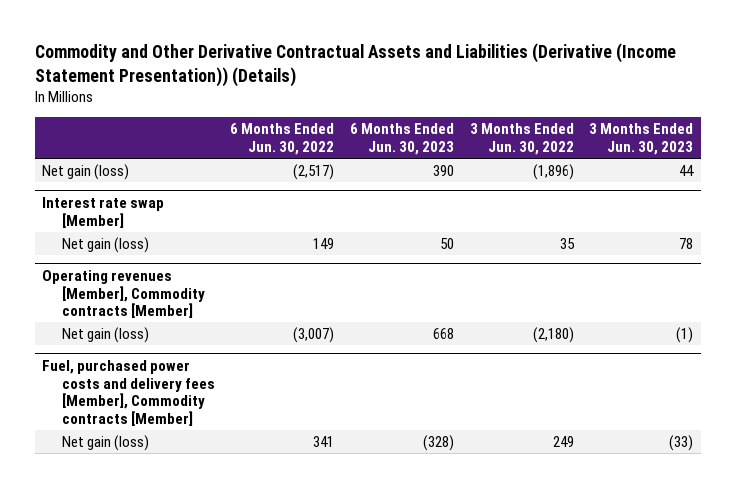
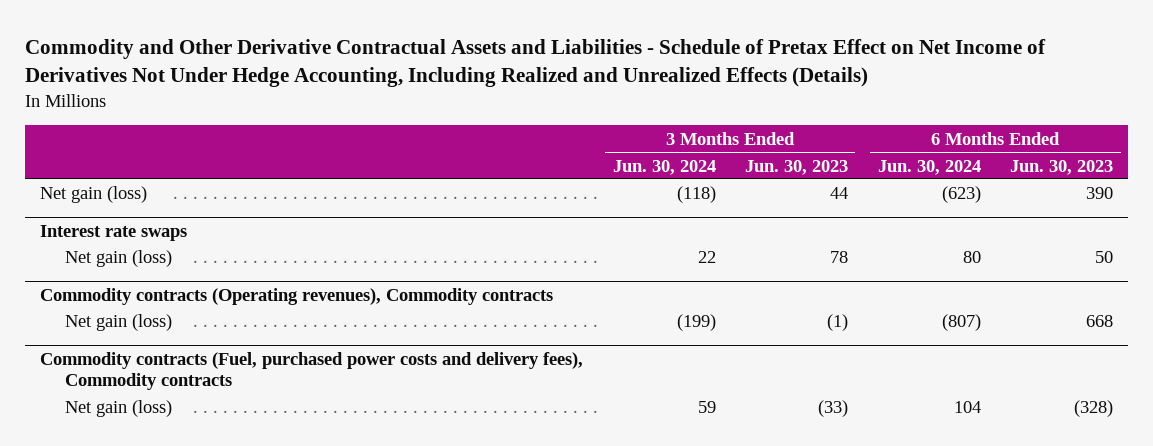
[34,43,676,87] Commodity and Other Derivative Contractual Assets and Liabilities (Derivative (Income Statement Presentation)) (Details) -> [25,38,1047,88] Commodity and Other Derivative Contractual Assets and Liabilities - Schedule of Pretax Effect on Net Income of Derivatives Not Under Hedge Accounting, Including Realized and Unrealized Effects (Details)
[230,123,335,156] 6 Months Ended Jun. 30, 2022 -> none
[469,123,574,156] 3 Months Ended Jun. 30, 2022 -> none
none -> [612,159,716,175] Jun. 30, 2024
none -> [877,159,981,175] Jun. 30, 2024
[42,196,165,228] Interest rate swap [Member] -> [40,225,188,242] Interest rate swaps
[42,269,205,319] Operating revenues [Member], Commodity contracts [Member] -> [40,288,554,306] Commodity contracts (Operating revenues), Commodity contracts
[42,359,215,426] Fuel, purchased power costs and delivery fees [Member], Commodity contracts [Member] -> [40,352,584,391] Commodity contracts (Fuel, purchased power costs and delivery fees), Commodity contracts

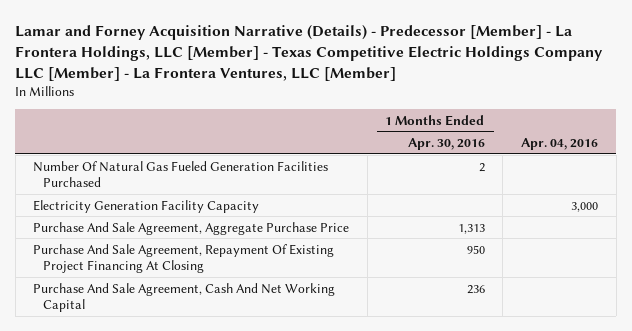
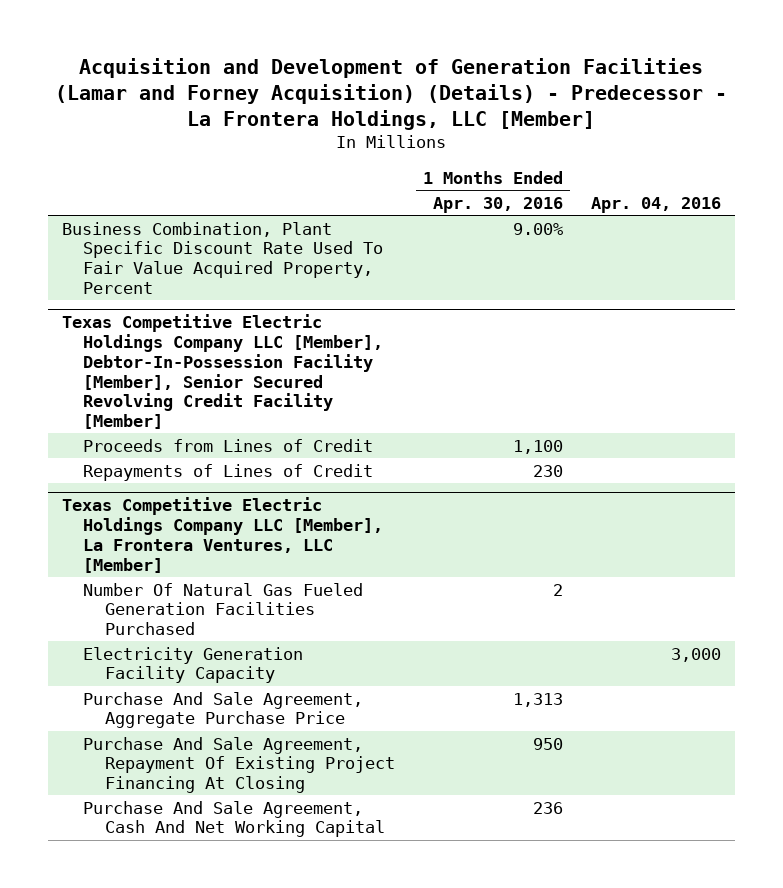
[15,25,604,81] Lamar and Forney Acquisition Narrative (Details) - Predecessor [Member] - La Frontera Holdings, LLC [Member] - Texas Competitive Electric Holdings Company LLC [Member] - La Frontera Ventures, LLC [Member] -> [55,57,728,130] Acquisition and Development of Generation Facilities (Lamar and Forney Acquisition) (Details) - Predecessor - La Frontera Holdings, LLC [Member]
none -> [61,221,384,294] Business Combination, Plant Specific Discount Rate Used To Fair Value Acquired Property, Percent
none -> [61,314,384,430] Texas Competitive Electric Holdings Company LLC [Member], Debtor-In-Possession Facility [Member], Senior Secured Revolving Credit Facility [Member]
none -> [83,438,374,452] Proceeds from Lines of Credit
none -> [83,463,374,481] Repayments of Lines of Credit
none -> [61,497,384,573] Texas Competitive Electric Holdings Company LLC [Member], La Frontera Ventures, LLC [Member]

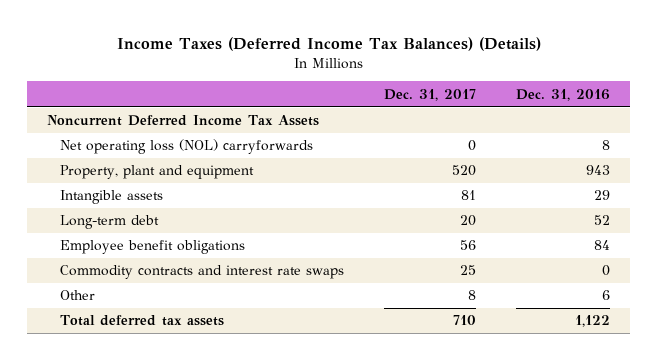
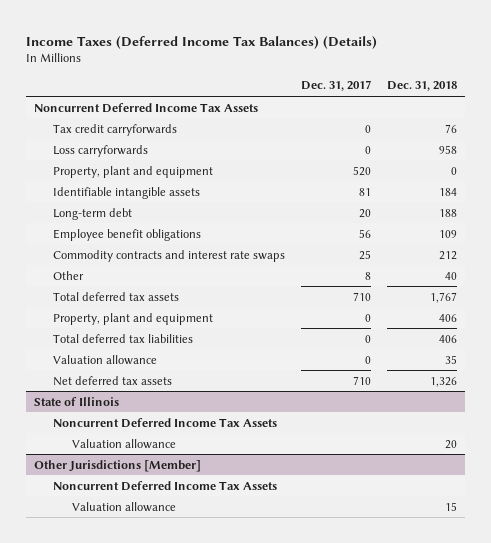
[516,88,611,101] Dec. 31, 2016 -> none
none -> [386,81,457,92] Dec. 31, 2018
none -> [53,123,178,136] Tax credit carryforwards
[60,139,314,155] Net operating loss (NOL) carryforwards -> [53,144,149,157] Loss carryforwards
[60,190,164,205] Intangible assets -> [53,186,201,199] Identifiable intangible assets
none -> [53,312,214,325] Property, plant and equipment
none -> [53,333,194,343] Total deferred tax liabilities
none -> [53,354,158,365] Valuation allowance
none -> [53,375,173,386] Net deferred tax assets
none -> [34,396,120,406] State of Illinois
none -> [53,417,278,428] Noncurrent Deferred Income Tax Assets
none -> [72,438,177,449] Valuation allowance
none -> [34,459,202,472] Other Jurisdictions [Member]
none -> [53,480,278,491] Noncurrent Deferred Income Tax Assets
none -> [72,501,177,512] Valuation allowance

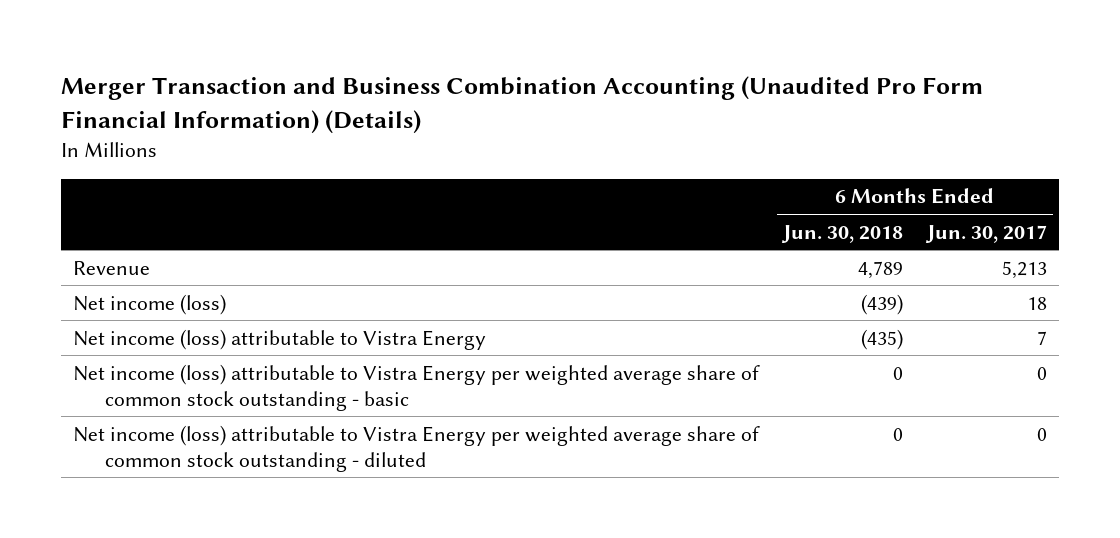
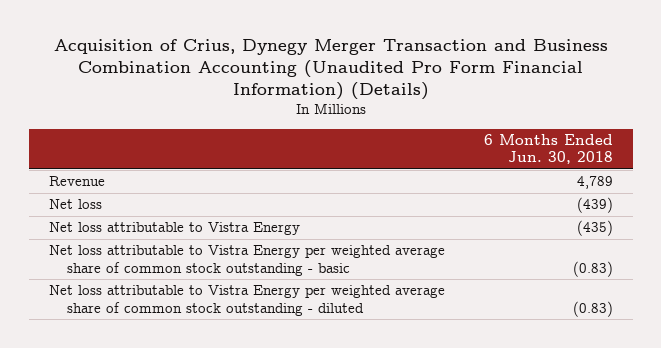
[60,76,983,134] Merger Transaction and Business Combination Accounting (Unaudited Pro Form Financial Information) (Details) -> [53,38,608,101] Acquisition of Crius, Dynegy Merger Transaction and Business Combination Accounting (Unaudited Pro Form Financial Information) (Details)
[925,224,1048,243] Jun. 30, 2017 -> none
[72,293,226,315] Net income (loss) -> [48,199,102,210] Net loss
[72,328,486,350] Net income (loss) attributable to Vistra Energy -> [48,222,300,236] Net loss attributable to Vistra Energy
[72,363,760,411] Net income (loss) attributable to Vistra Energy per weighted average share of common stock outstanding - basic -> [48,245,445,276] Net loss attributable to Vistra Energy per weighted average share of common stock outstanding - basic
[893,366,904,380] 0 -> [572,260,613,277] (0.83)
[72,424,760,472] Net income (loss) attributable to Vistra Energy per weighted average share of common stock outstanding - diluted -> [48,285,445,316] Net loss attributable to Vistra Energy per weighted average share of common stock outstanding - diluted
[893,427,904,441] 0 -> [572,300,613,317] (0.83)

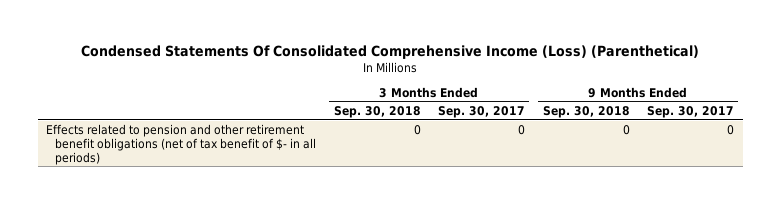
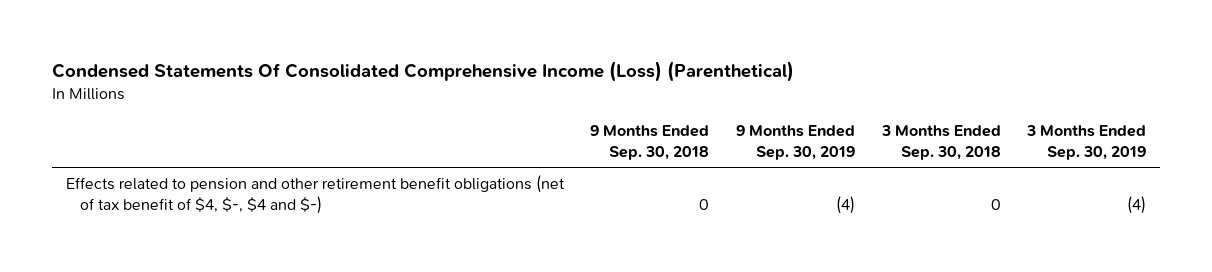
[438,106,526,119] Sep. 30, 2017 -> none
[646,106,734,119] Sep. 30, 2017 -> none
none -> [735,125,855,160] 9 Months Ended Sep. 30, 2019
none -> [1026,125,1147,160] 3 Months Ended Sep. 30, 2019
[46,124,317,165] Effects related to pension and other retirement benefit obligations (net of tax benefit of $- in all periods) -> [65,175,565,214] Effects related to pension and other retirement benefit obligations (net of tax benefit of $4, $-, $4 and $-)

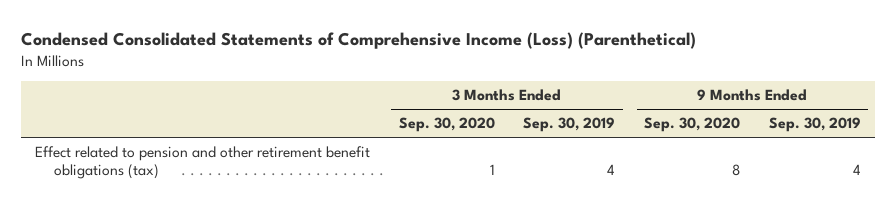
[52,61,795,83] Condensed Statements Of Consolidated Comprehensive Income (Loss) (Parenthetical) -> [20,31,696,49] Condensed Consolidated Statements of Comprehensive Income (Loss) (Parenthetical)
[590,125,710,160] 9 Months Ended Sep. 30, 2018 -> none
[880,125,1001,160] 3 Months Ended Sep. 30, 2018 -> none
none -> [398,117,495,133] Sep. 30, 2020
none -> [644,117,741,133] Sep. 30, 2020
[65,175,565,214] Effects related to pension and other retirement benefit obligations (net of tax benefit of $4, $-, $4 and $-) -> [34,146,370,180] Effect related to pension and other retirement benefit obligations (tax)
[835,195,855,214] (4) -> [852,164,861,176] 4
[1127,195,1147,214] (4) -> [607,164,616,176] 4

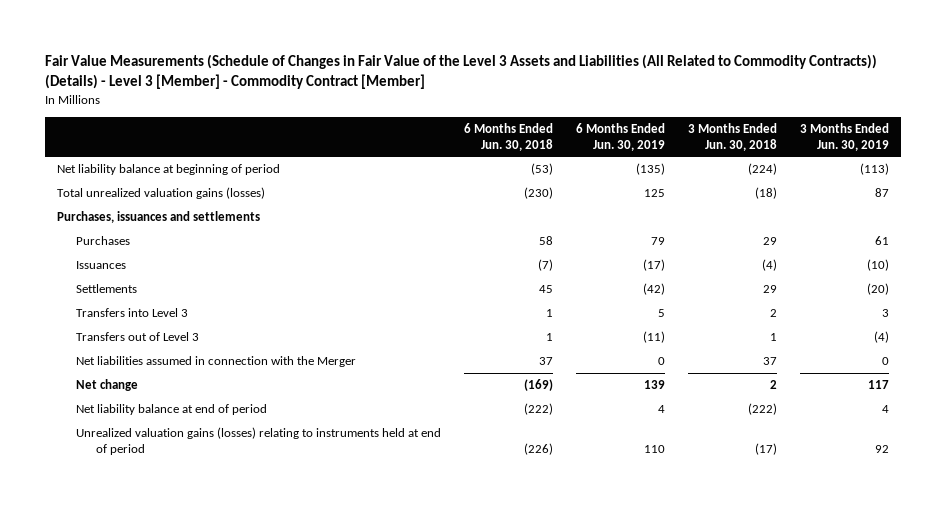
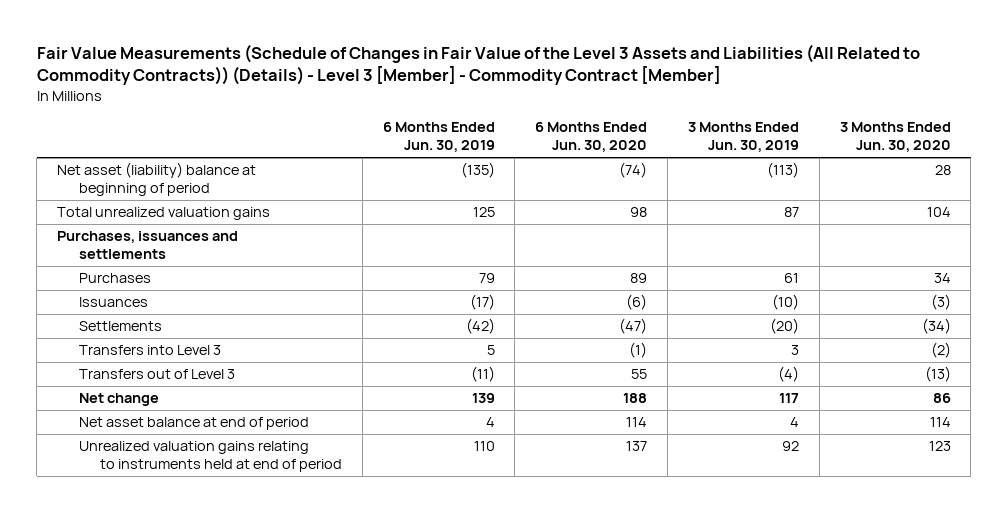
[464,122,554,151] 6 Months Ended Jun. 30, 2018 -> none
[688,122,778,151] 3 Months Ended Jun. 30, 2018 -> none
none -> [535,122,648,153] 6 Months Ended Jun. 30, 2020
none -> [839,122,951,153] 3 Months Ended Jun. 30, 2020
[56,164,280,176] Net liability balance at beginning of period -> [57,162,257,197] Net asset (liability) balance at beginning of period
[56,187,265,200] Total unrealized valuation gains (losses) -> [57,207,271,221] Total unrealized valuation gains
[76,356,357,368] Net liabilities assumed in connection with the Merger -> none
[76,404,268,416] Net liability balance at end of period -> [78,417,309,431] Net asset balance at end of period
[76,427,442,455] Unrealized valuation gains (losses) relating to instruments held at end of period -> [78,441,342,473] Unrealized valuation gains relating to instruments held at end of period

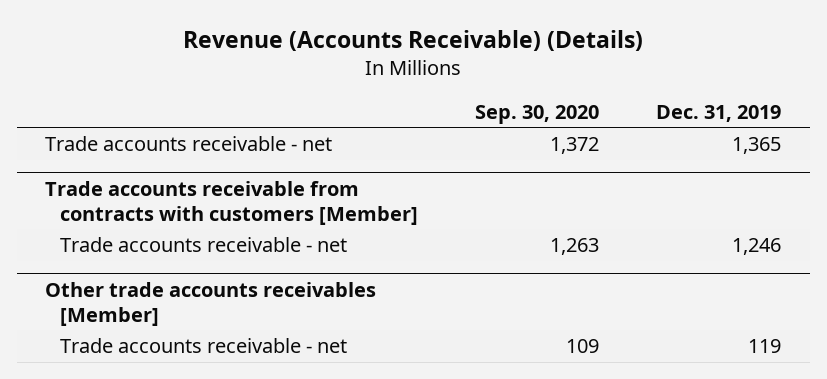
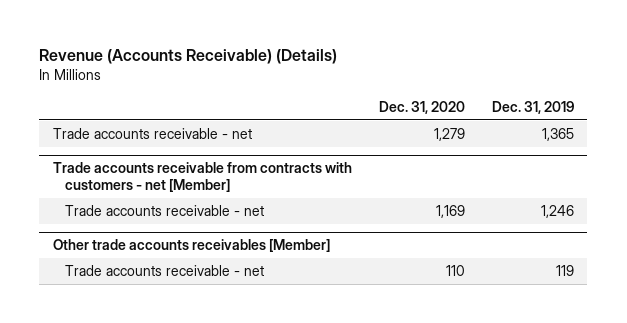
[474,104,599,124] Sep. 30, 2020 -> none
none -> [378,101,465,115] Dec. 31, 2020
[45,180,418,225] Trade accounts receivable from contracts with customers [Member] -> [52,162,352,193] Trade accounts receivable from contracts with customers - net [Member]

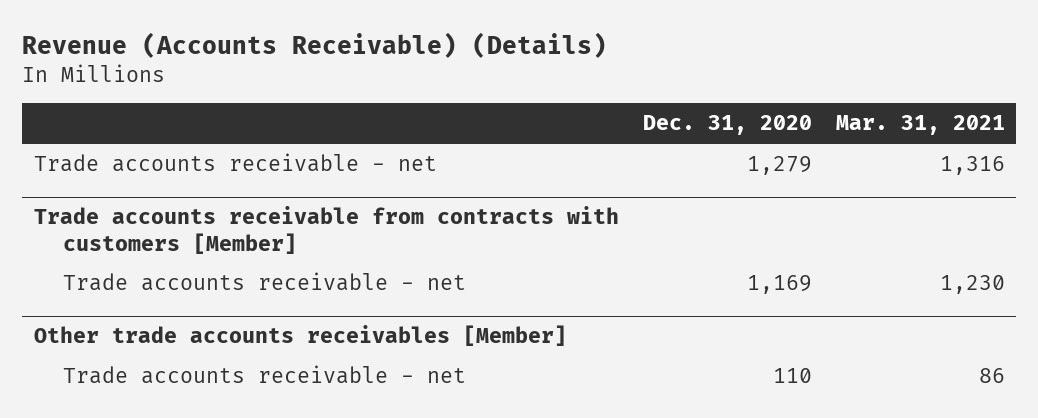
[491,101,574,115] Dec. 31, 2019 -> none
none -> [835,115,1005,136] Mar. 31, 2021
[52,162,352,193] Trade accounts receivable from contracts with customers - net [Member] -> [33,206,619,254] Trade accounts receivable from contracts with customers [Member]

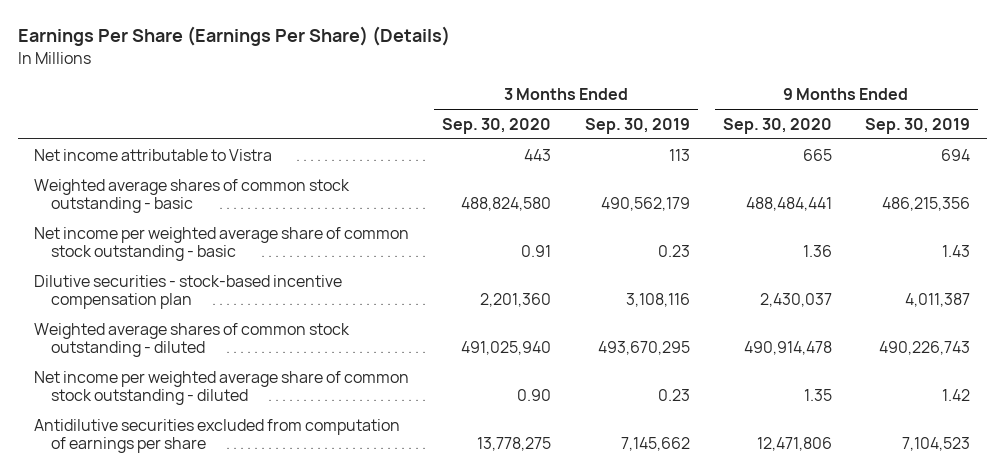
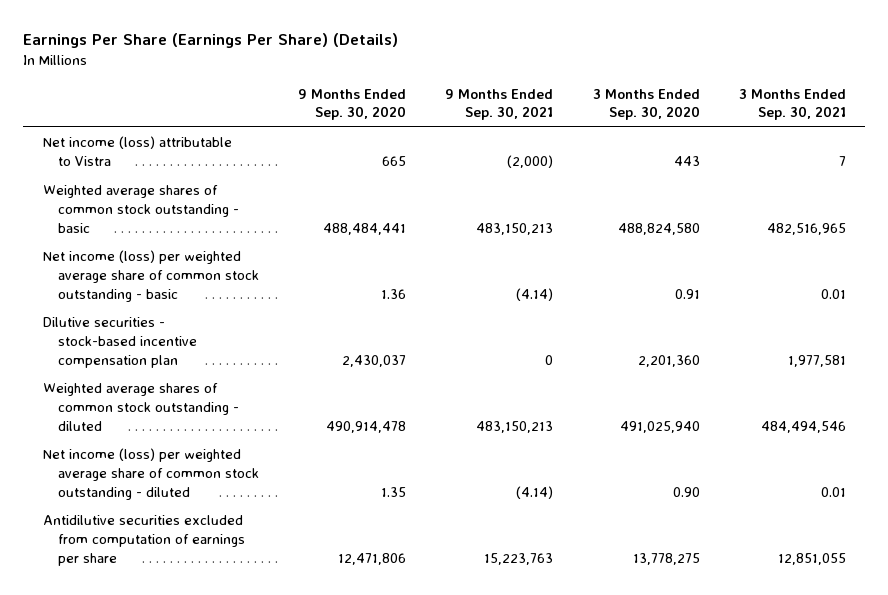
[584,117,690,134] Sep. 30, 2019 -> none
[865,117,971,134] Sep. 30, 2019 -> none
none -> [445,88,554,121] 9 Months Ended Sep. 30, 2021
none -> [738,88,846,121] 3 Months Ended Sep. 30, 2021
[34,148,273,161] Net income attributable to Vistra -> [42,136,232,167] Net income (loss) attributable to Vistra
[34,226,410,261] Net income per weighted average share of common stock outstanding - basic -> [42,250,259,302] Net income (loss) per weighted average share of common stock outstanding - basic
[34,370,410,405] Net income per weighted average share of common stock outstanding - diluted -> [42,448,259,500] Net income (loss) per weighted average share of common stock outstanding - diluted

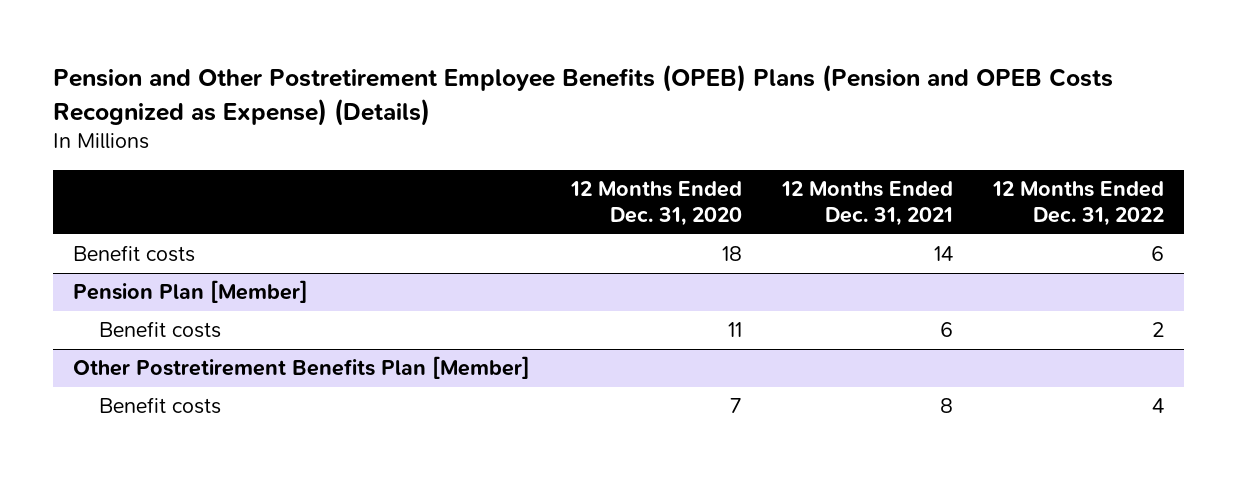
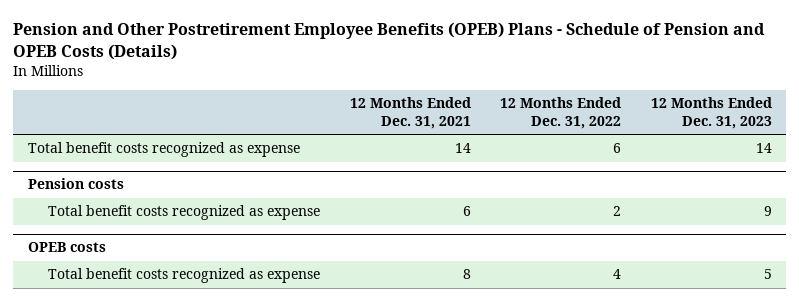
[53,64,1114,126] Pension and Other Postretirement Employee Benefits (OPEB) Plans (Pension and OPEB Costs Recognized as Expense) (Details) -> [13,21,766,60] Pension and Other Postretirement Employee Benefits (OPEB) Plans - Schedule of Pension and OPEB Costs (Details)
[569,180,742,226] 12 Months Ended Dec. 31, 2020 -> none
none -> [650,96,772,130] 12 Months Ended Dec. 31, 2023
[73,245,196,263] Benefit costs -> [27,142,300,158] Total benefit costs recognized as expense
[73,280,309,304] Pension Plan [Member] -> [27,178,124,190] Pension costs
[99,321,222,339] Benefit costs -> [48,205,321,221] Total benefit costs recognized as expense
[73,356,531,380] Other Postretirement Benefits Plan [Member] -> [27,242,106,253] OPEB costs
[99,397,222,415] Benefit costs -> [48,268,321,284] Total benefit costs recognized as expense

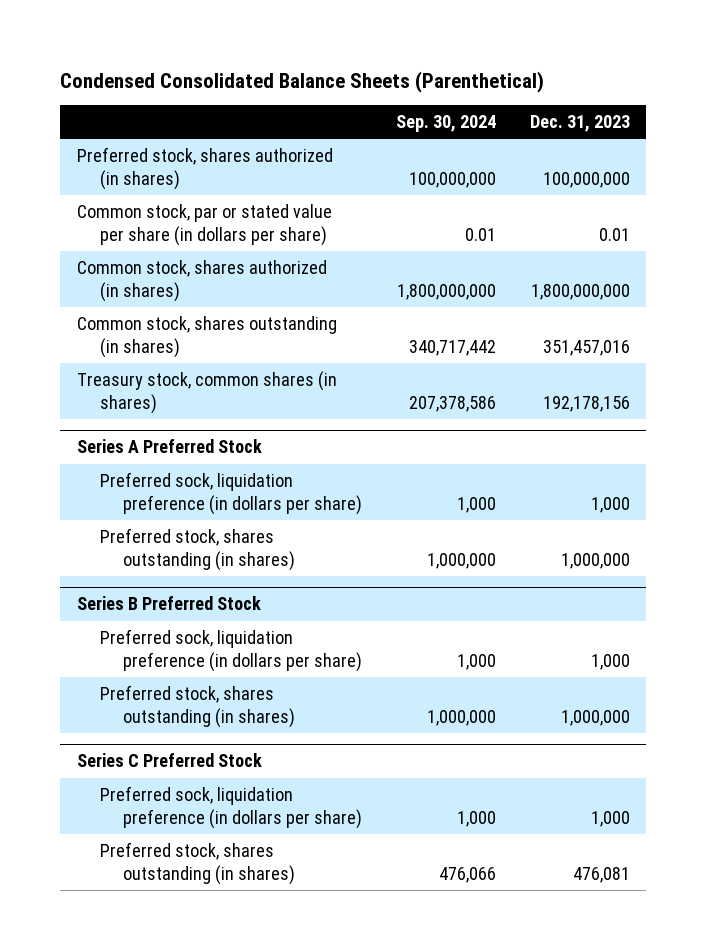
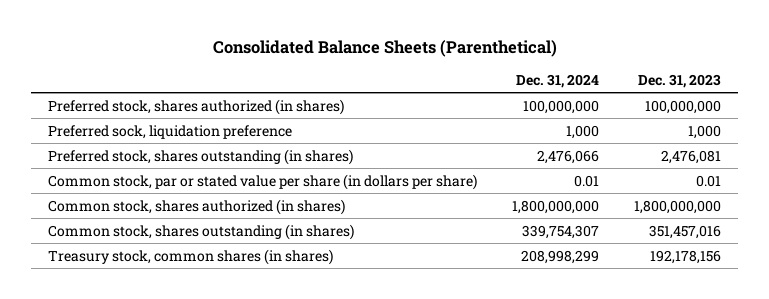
[59,70,544,93] Condensed Consolidated Balance Sheets (Parenthetical) -> [212,40,557,58] Consolidated Balance Sheets (Parenthetical)
[395,115,496,133] Sep. 30, 2024 -> none
none -> [516,73,600,88] Dec. 31, 2024
none -> [48,124,293,139] Preferred sock, liquidation preference
none -> [48,148,354,165] Preferred stock, shares outstanding (in shares)
[76,439,262,454] Series A Preferred Stock -> none
[100,471,363,515] Preferred sock, liquidation preference (in dollars per share) -> none
[100,527,296,571] Preferred stock, shares outstanding (in shares) -> none
[76,596,261,611] Series B Preferred Stock -> none
[100,628,363,672] Preferred sock, liquidation preference (in dollars per share) -> none
[100,684,296,728] Preferred stock, shares outstanding (in shares) -> none
[76,753,262,768] Series C Preferred Stock -> none
[100,785,363,829] Preferred sock, liquidation preference (in dollars per share) -> none
[100,841,296,885] Preferred stock, shares outstanding (in shares) -> none

